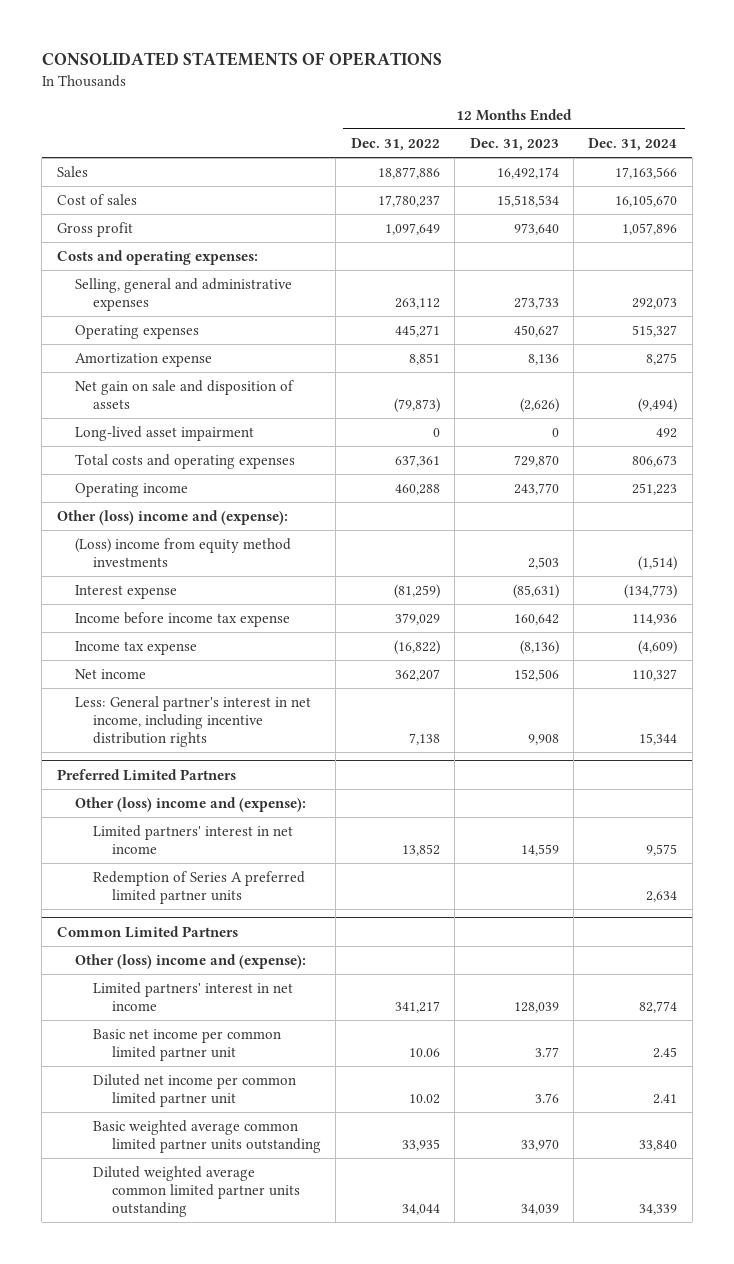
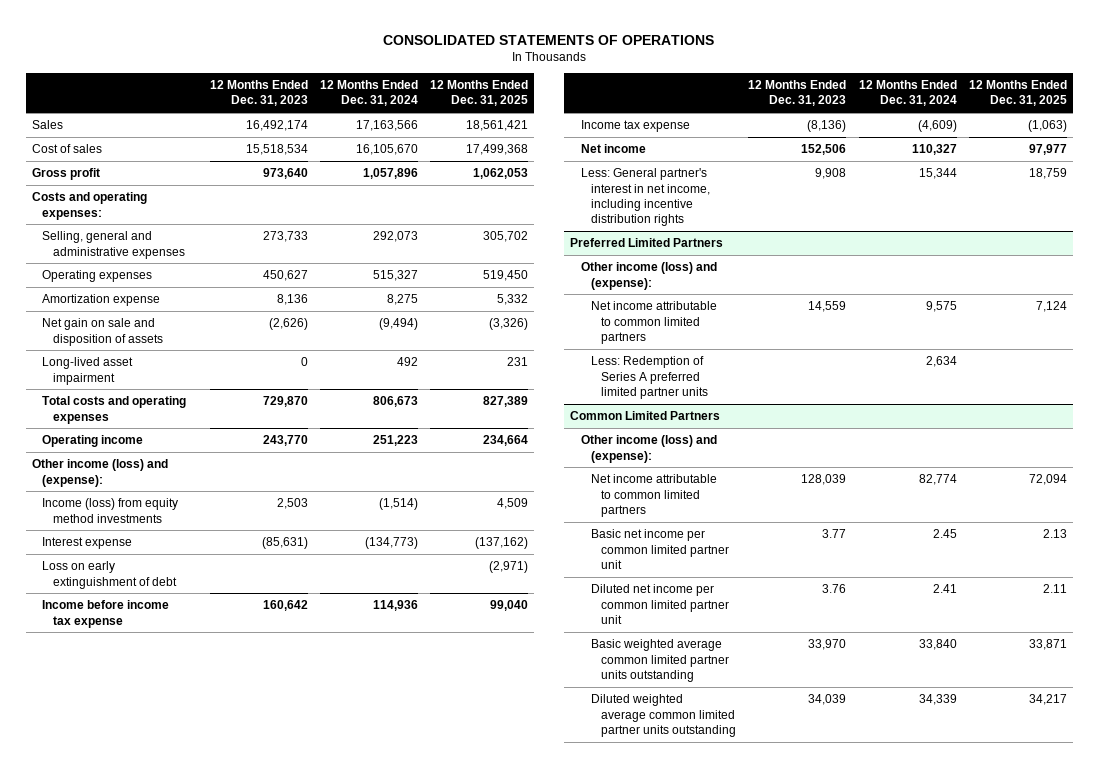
[350,137,440,151] Dec. 31, 2022 -> none
none -> [430,79,529,107] 12 Months Ended Dec. 31, 2025
[56,510,288,526] Other (loss) income and (expense): -> [31,459,168,487] Other income (loss) and (expense):
[74,538,291,568] (Loss) income from equity method investments -> [42,498,179,523] Income (loss) from equity method investments
none -> [42,561,177,589] Loss on early extinguishment of debt
[74,797,306,813] Other (loss) income and (expense): -> [580,262,717,290] Other income (loss) and (expense):
[93,825,294,855] Limited partners' interest in net income -> [591,301,718,344] Net income attributable to common limited partners
[93,871,306,905] Redemption of Series A preferred limited partner units -> [591,356,709,399] Less: Redemption of Series A preferred limited partner units
[74,954,306,970] Other (loss) income and (expense): -> [580,435,717,463] Other income (loss) and (expense):
[93,982,294,1012] Limited partners' interest in net income -> [591,474,718,517] Net income attributable to common limited partners

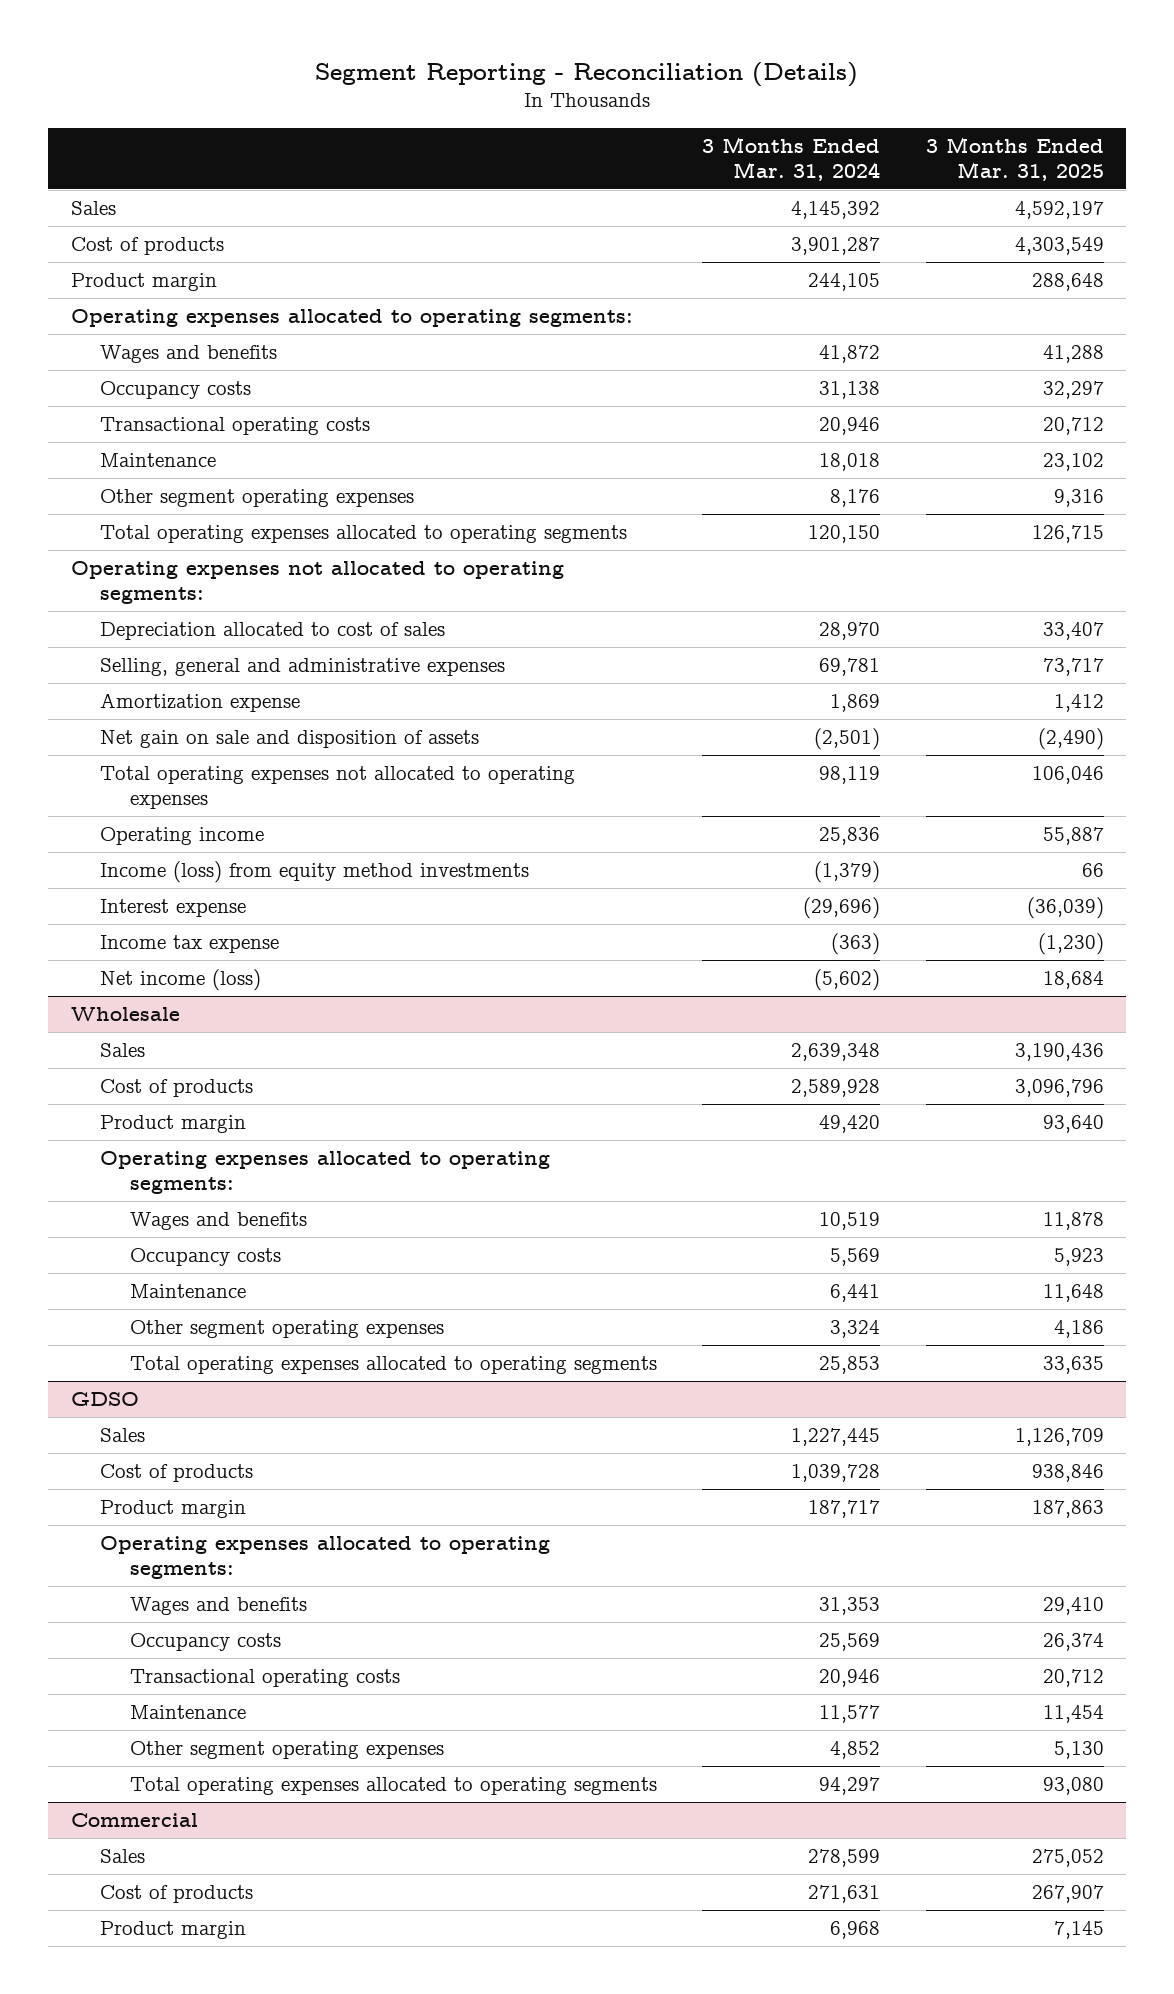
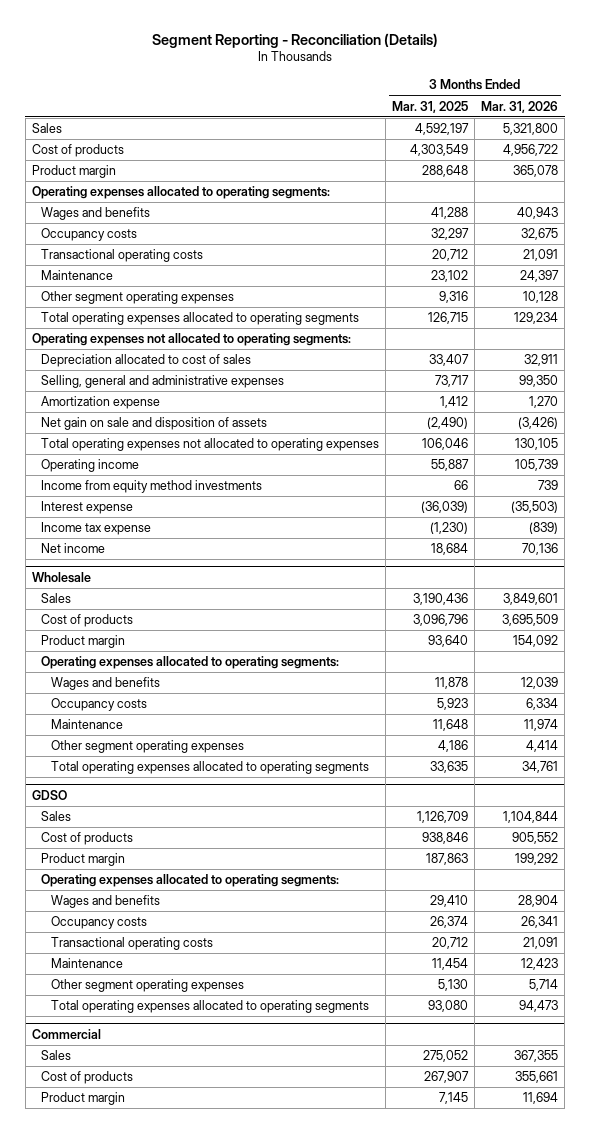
[702,136,881,181] 3 Months Ended Mar. 31, 2024 -> none
none -> [481,100,559,113] Mar. 31, 2026
[100,860,530,883] Income (loss) from equity method investments -> [41,480,263,494] Income from equity method investments
[100,968,262,991] Net income (loss) -> [41,543,106,554] Net income

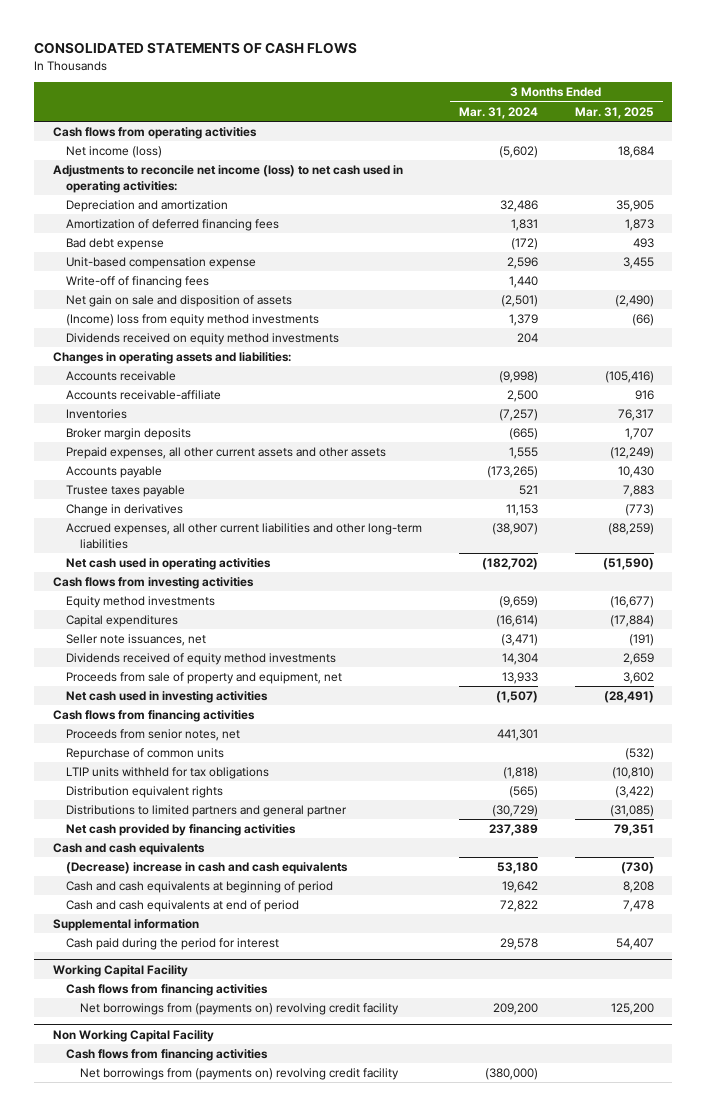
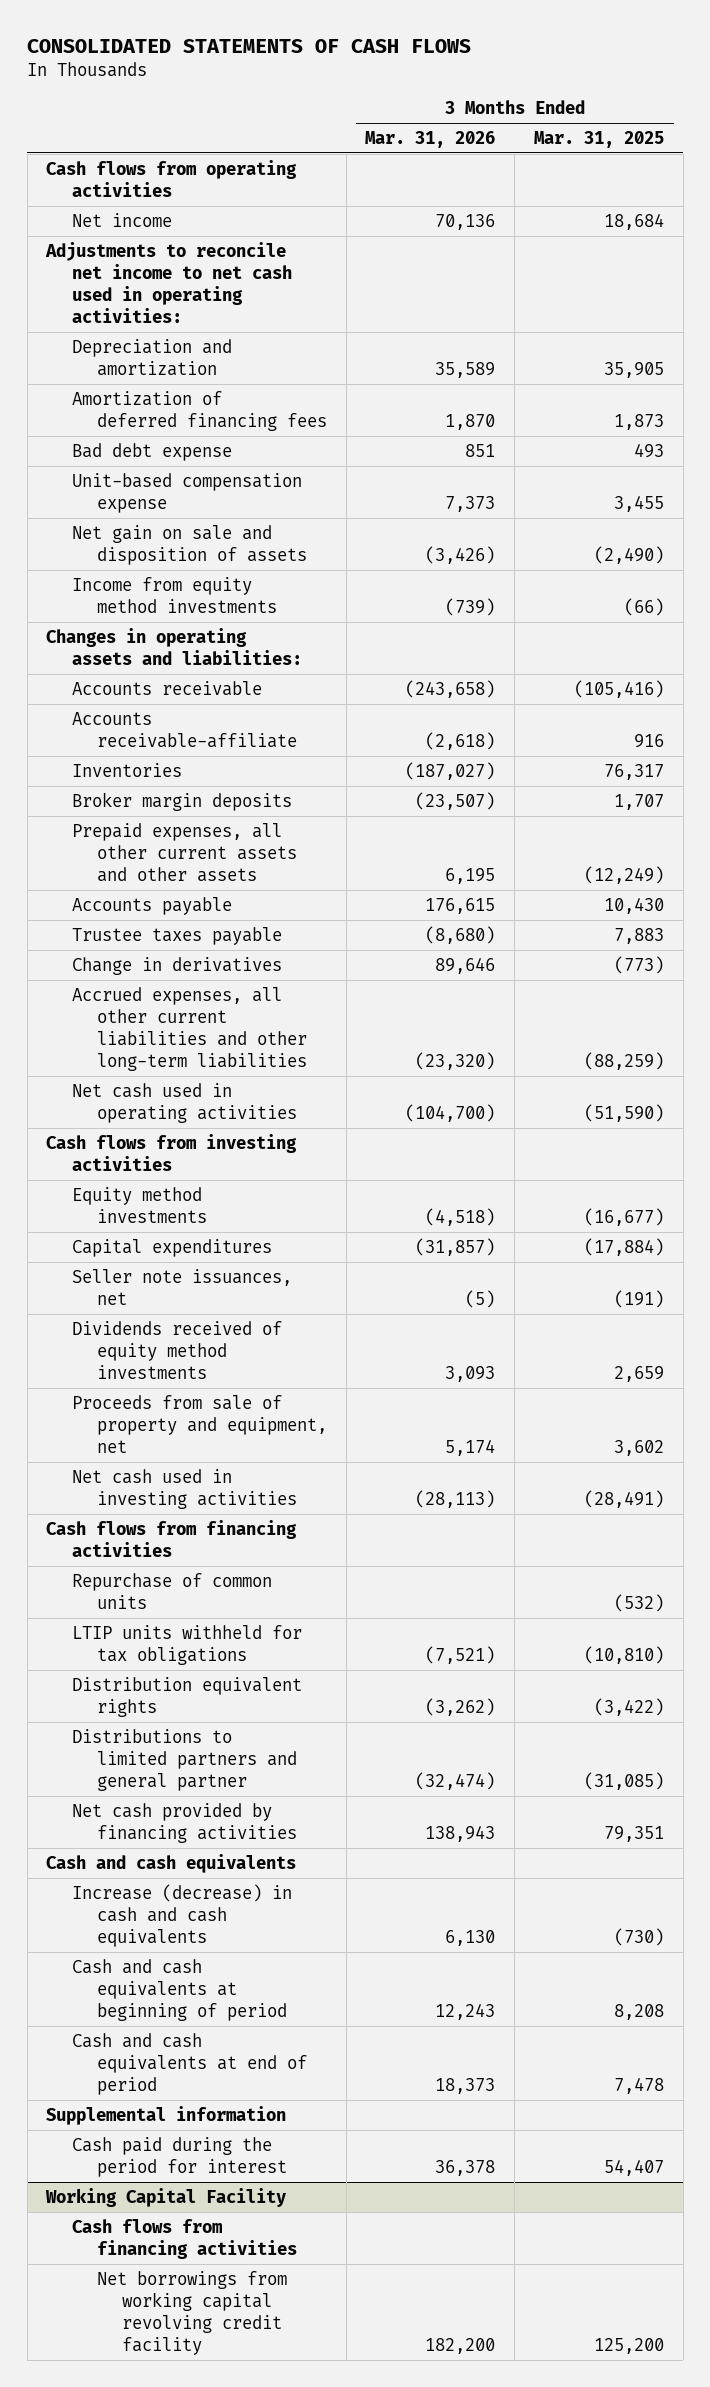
[459,106,539,119] Mar. 31, 2024 -> none
none -> [365,130,496,148] Mar. 31, 2026
[66,146,163,159] Net income (loss) -> [71,212,172,227] Net income
[52,165,403,193] Adjustments to reconcile net income (loss) to net cash used in operating activities: -> [45,241,292,323] Adjustments to reconcile net income to net cash used in operating activities:
[66,276,210,289] Write-off of financing fees -> none
[66,333,340,346] Dividends received on equity method investments -> none
[66,314,320,327] (Income) loss from equity method investments -> [71,576,278,613] Income from equity method investments
[66,729,241,742] Proceeds from senior notes, net -> none
[66,862,349,875] (Decrease) increase in cash and cash equivalents -> [71,1883,292,1947] Increase (decrease) in cash and cash equivalents
[52,1029,214,1042] Non Working Capital Facility -> none
[66,1049,269,1062] Cash flows from financing activities -> none
[80,1068,400,1081] Net borrowings from (payments on) revolving credit facility -> none
[80,1003,400,1016] Net borrowings from (payments on) revolving credit facility -> [97,2270,288,2355] Net borrowings from working capital revolving credit facility

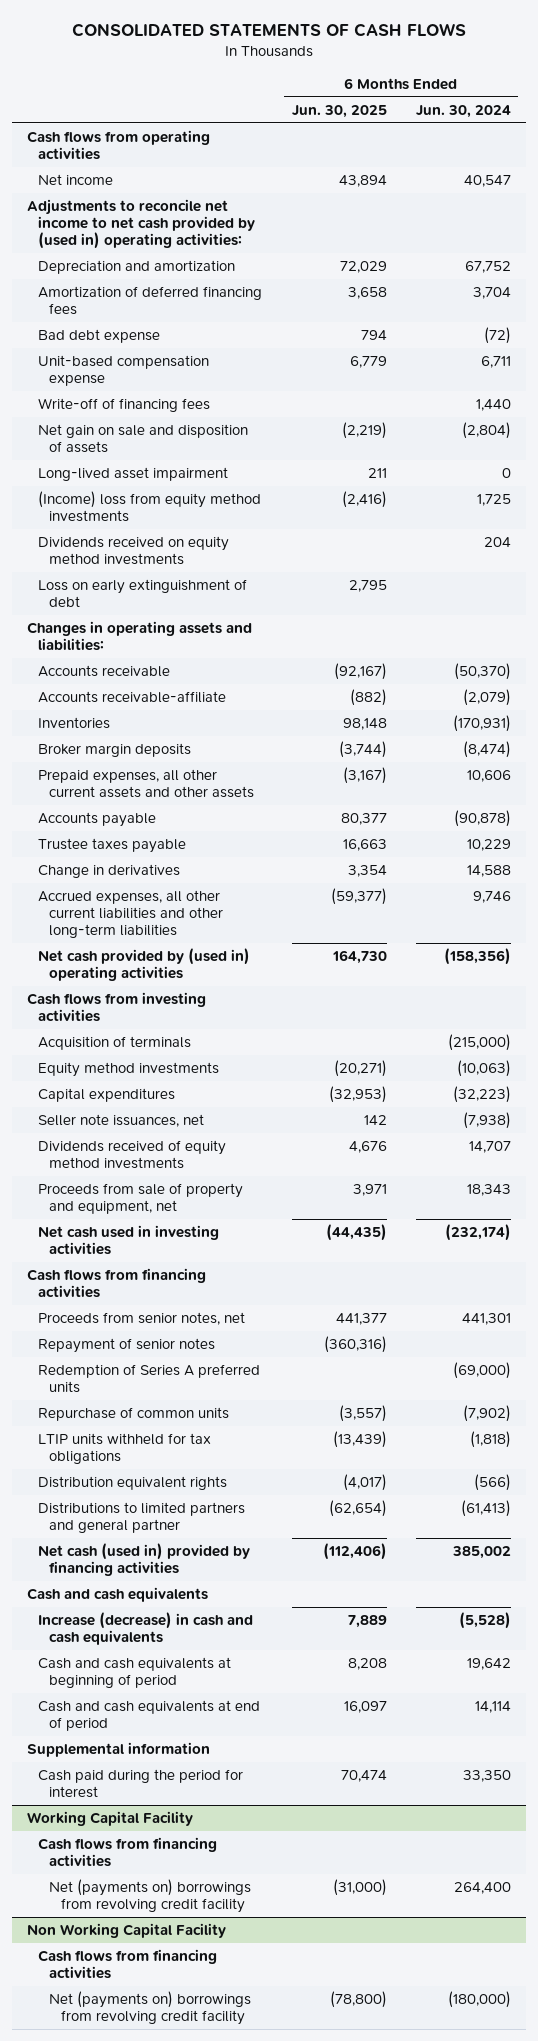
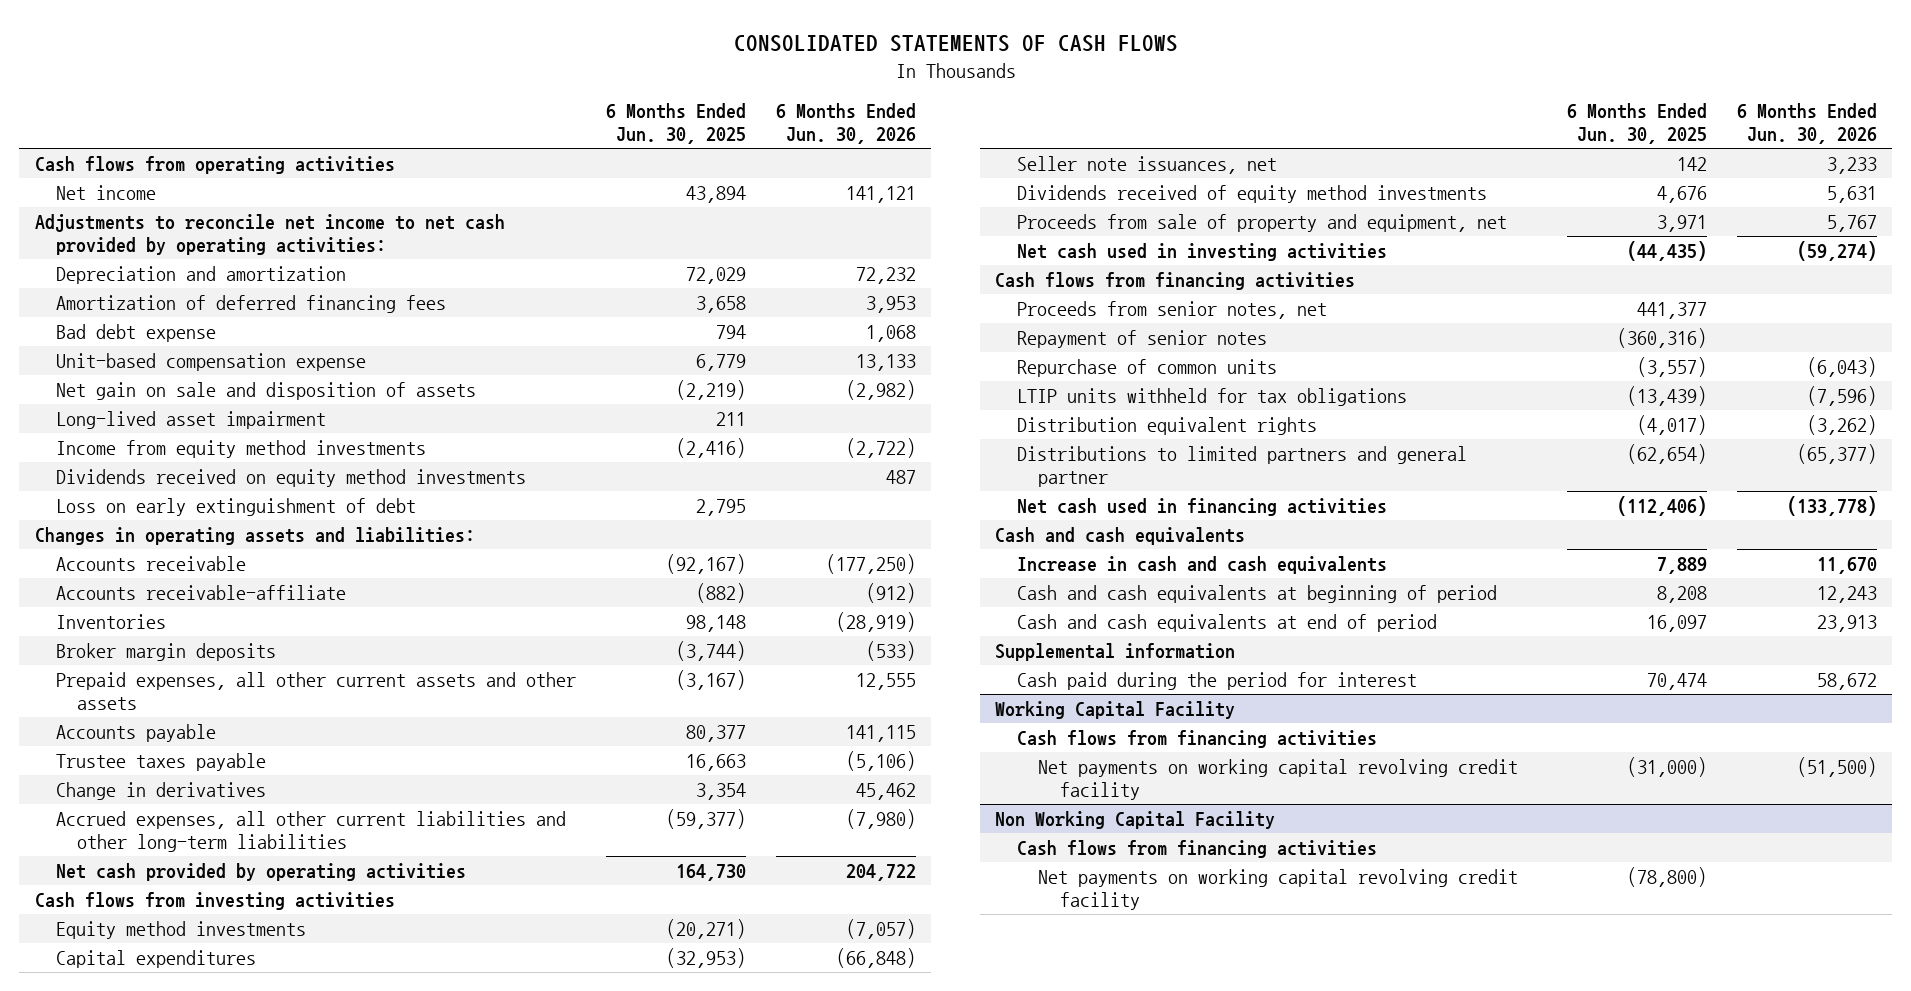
[416,104,512,118] Jun. 30, 2024 -> none
none -> [776,103,917,145] 6 Months Ended Jun. 30, 2026
[27,198,256,250] Adjustments to reconcile net income to net cash provided by (used in) operating activities: -> [34,213,505,255] Adjustments to reconcile net income to net cash provided by operating activities:
[38,397,211,412] Write-off of financing fees -> none
[38,490,262,523] (Income) loss from equity method investments -> [55,439,426,458] Income from equity method investments
[38,947,251,982] Net cash provided by (used in) operating activities -> [55,862,466,881] Net cash provided by operating activities
[38,1035,192,1050] Acquisition of terminals -> none
[38,1363,261,1394] Redemption of Series A preferred units -> none
[38,1542,251,1577] Net cash (used in) provided by financing activities -> [1016,497,1387,516] Net cash used in financing activities
[38,1611,254,1646] Increase (decrease) in cash and cash equivalents -> [1016,555,1387,574] Increase in cash and cash equivalents
[49,1878,252,1914] Net (payments on) borrowings from revolving credit facility -> [1038,758,1519,800] Net payments on working capital revolving credit facility
[49,1990,252,2026] Net (payments on) borrowings from revolving credit facility -> [1038,868,1519,910] Net payments on working capital revolving credit facility

